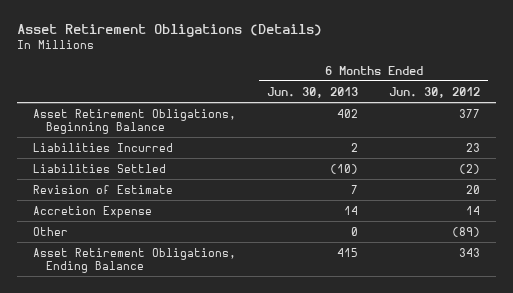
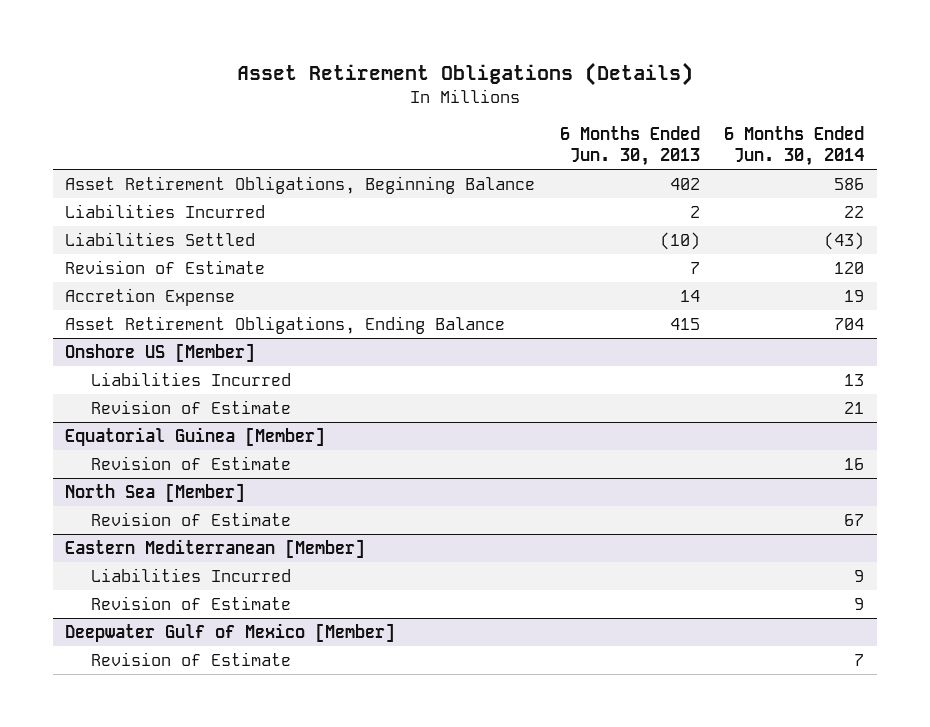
[389,86,481,98] Jun. 30, 2012 -> none
none -> [724,125,865,166] 6 Months Ended Jun. 30, 2014
[32,226,68,236] Other -> none
none -> [65,343,256,363] Onshore US [Member]
none -> [90,372,291,387] Liabilities Incurred
none -> [90,400,291,415] Revision of Estimate
none -> [65,427,326,447] Equatorial Guinea [Member]
none -> [90,456,291,471] Revision of Estimate
none -> [65,483,246,503] North Sea [Member]
none -> [90,512,291,527] Revision of Estimate
none -> [65,539,366,559] Eastern Mediterranean [Member]
none -> [90,568,291,583] Liabilities Incurred
none -> [90,596,291,611] Revision of Estimate
none -> [65,623,396,643] Deepwater Gulf of Mexico [Member]
none -> [90,652,291,667] Revision of Estimate

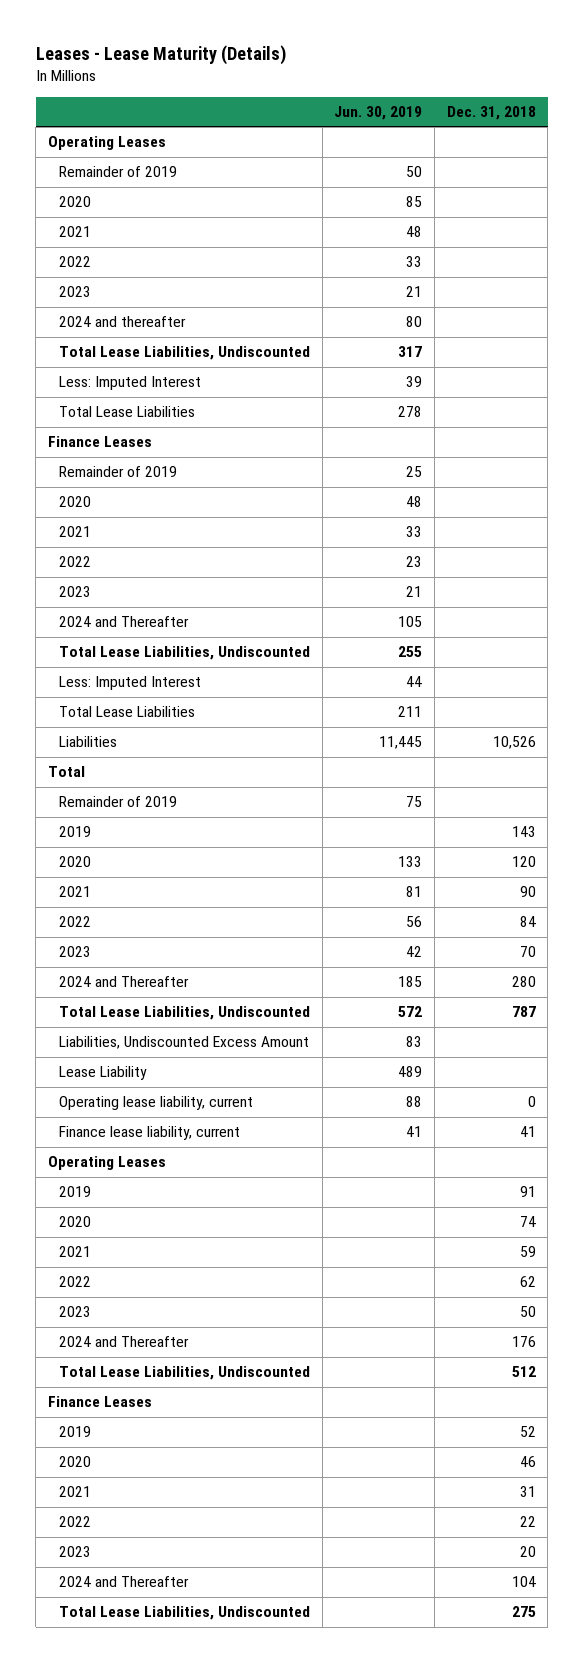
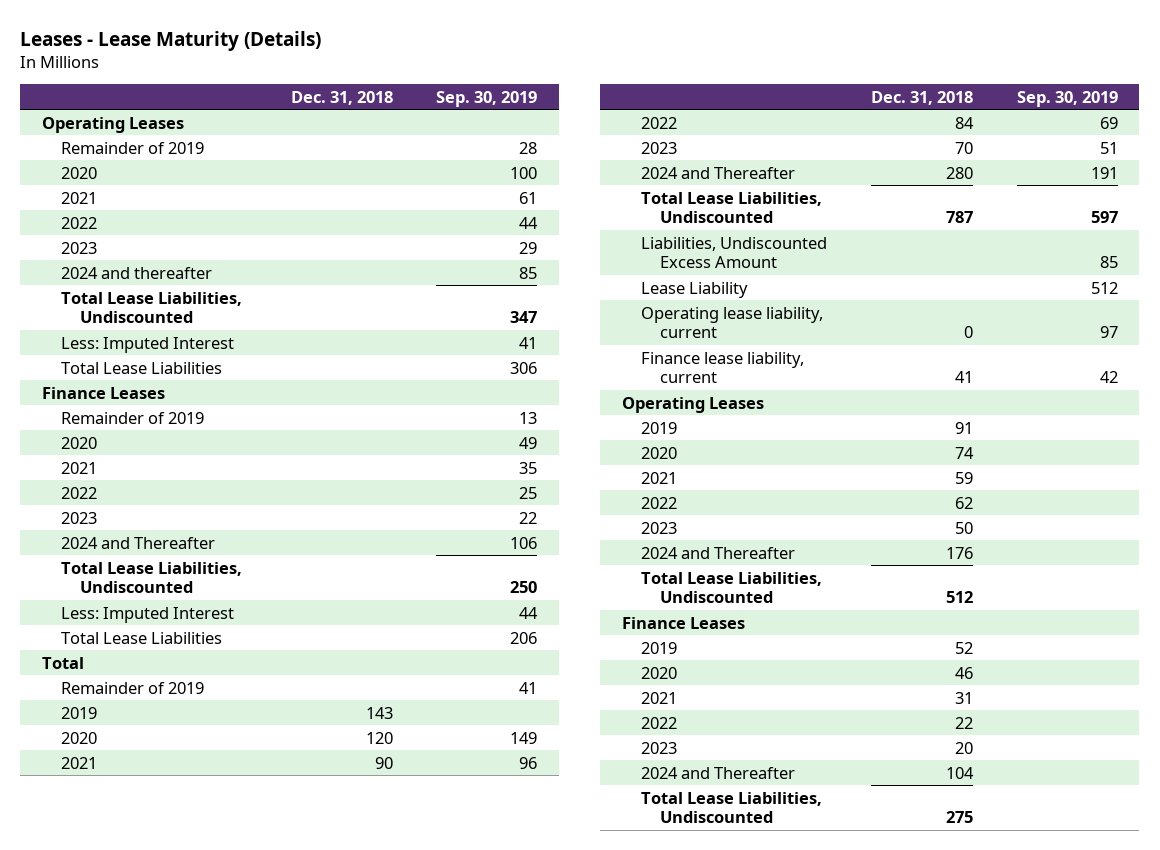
[334,105,423,120] Jun. 30, 2019 -> none
none -> [436,90,538,107] Sep. 30, 2019
[59,736,118,748] Liabilities -> none

